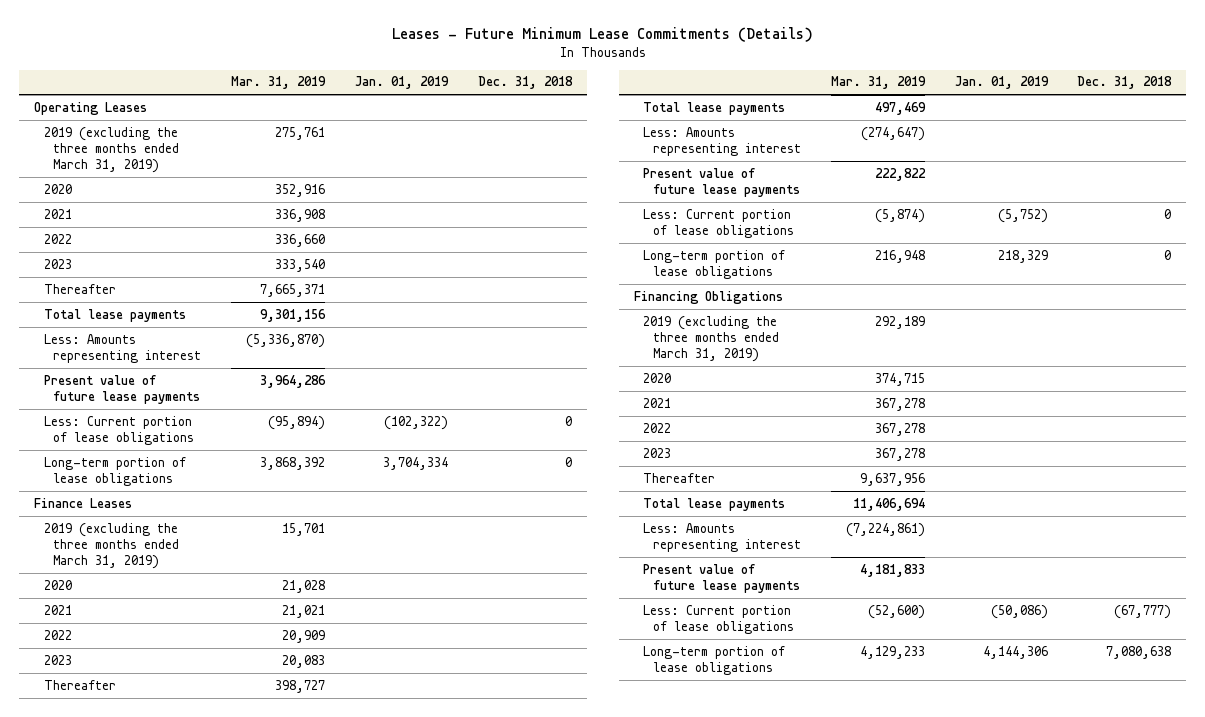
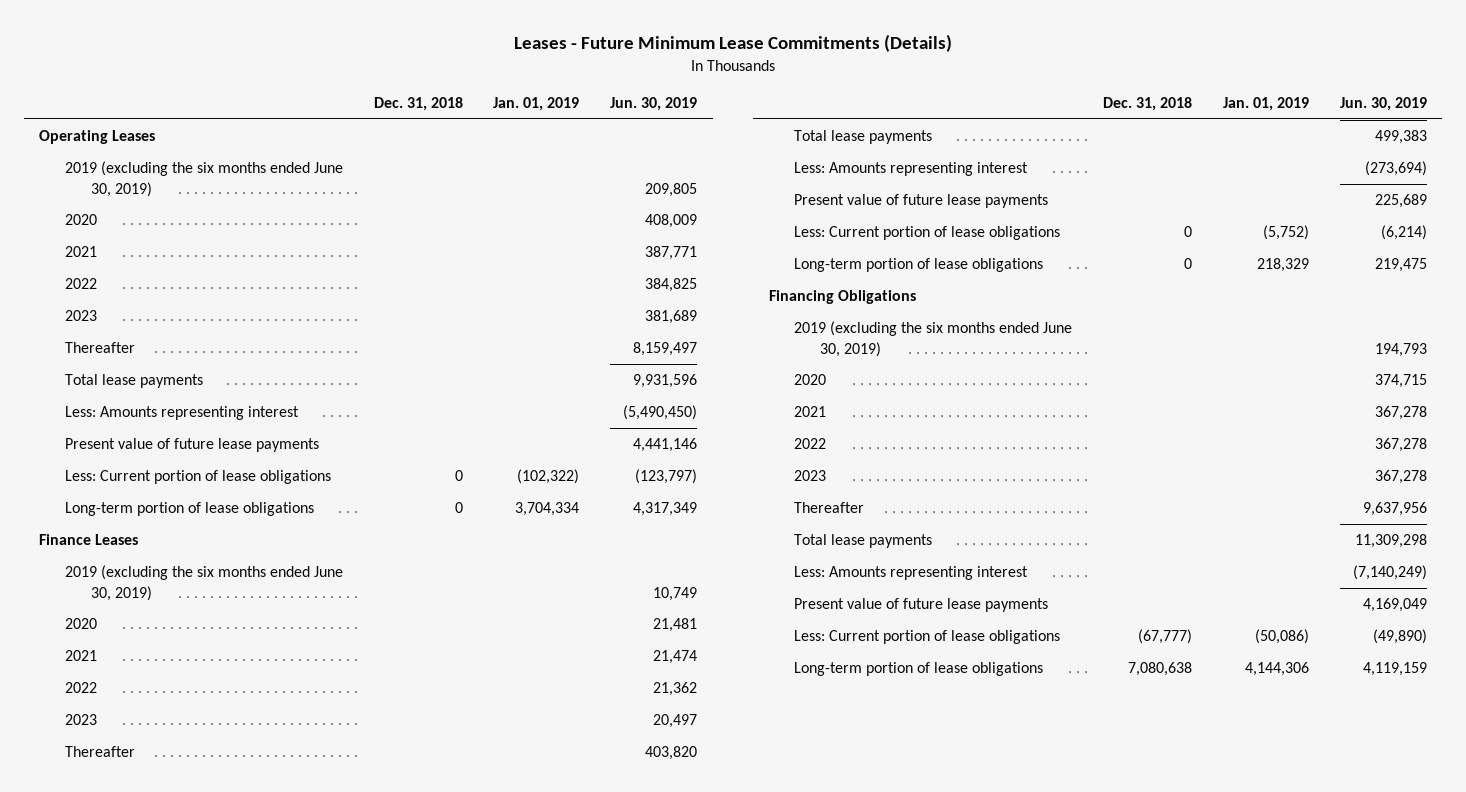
[231,76,327,90] Mar. 31, 2019 -> none
none -> [610,97,698,112] Jun. 30, 2019
[43,126,180,174] 2019 (excluding the three months ended March 31, 2019) -> [64,161,343,197] 2019 (excluding the six months ended June 30, 2019)
[43,522,180,570] 2019 (excluding the three months ended March 31, 2019) -> [64,565,343,601] 2019 (excluding the six months ended June 30, 2019)
[643,315,780,363] 2019 (excluding the three months ended March 31, 2019) -> [794,321,1073,357] 2019 (excluding the six months ended June 30, 2019)

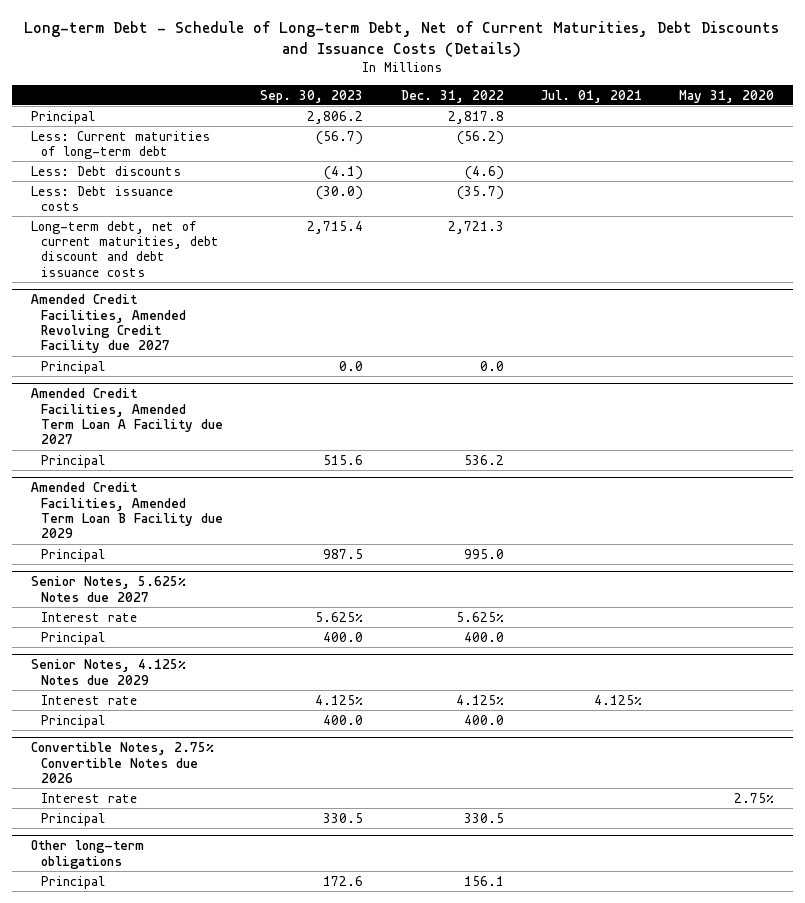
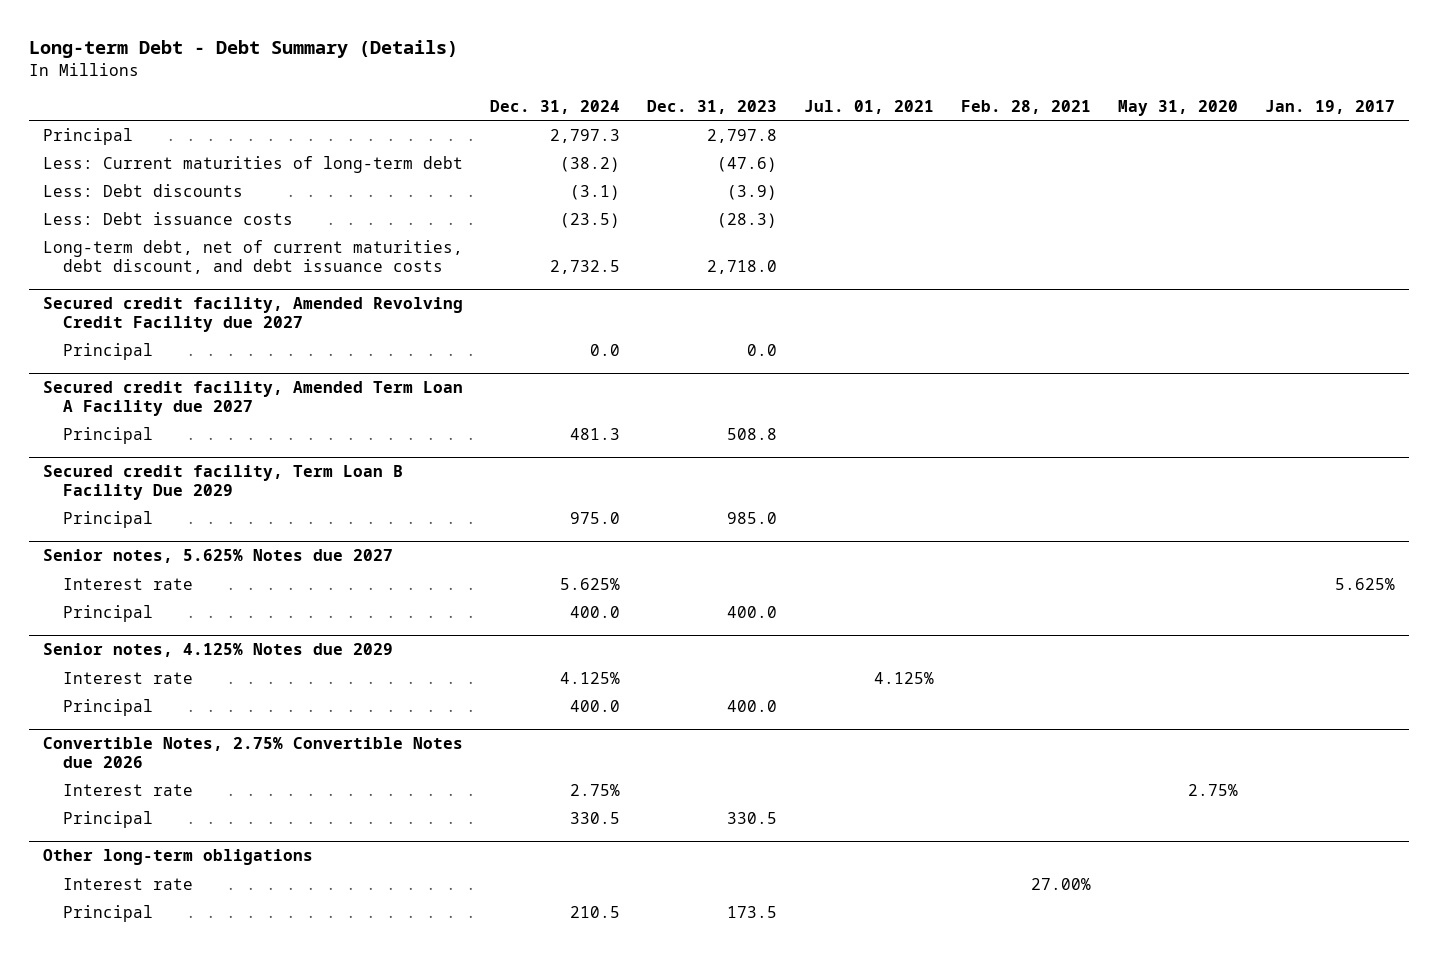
[24,20,780,57] Long-term Debt - Schedule of Long-term Debt, Net of Current Maturities, Debt Discounts and Issuance Costs (Details) -> [29,40,459,59] Long-term Debt - Debt Summary (Details)
[260,89,364,103] Sep. 30, 2023 -> none
[400,89,504,103] Dec. 31, 2022 -> none
none -> [489,99,620,114] Dec. 31, 2024
none -> [646,99,777,114] Dec. 31, 2023
none -> [960,99,1091,114] Feb. 28, 2021
none -> [1265,99,1396,114] Jan. 19, 2017
[30,220,220,277] Long-term debt, net of current maturities, debt discount and debt issuance costs -> [42,239,463,274] Long-term debt, net of current maturities, debt discount, and debt issuance costs
[30,294,187,354] Amended Credit Facilities, Amended Revolving Credit Facility due 2027 -> [42,297,463,332] Secured credit facility, Amended Revolving Credit Facility due 2027
[30,388,224,445] Amended Credit Facilities, Amended Term Loan A Facility due 2027 -> [42,381,463,416] Secured credit facility, Amended Term Loan A Facility due 2027
[30,482,224,539] Amended Credit Facilities, Amended Term Loan B Facility due 2029 -> [42,465,403,500] Secured credit facility, Term Loan B Facility Due 2029
[30,576,186,602] Senior Notes, 5.625% Notes due 2027 -> [42,549,393,564] Senior notes, 5.625% Notes due 2027
[30,659,186,685] Senior Notes, 4.125% Notes due 2029 -> [42,643,393,658] Senior notes, 4.125% Notes due 2029
none -> [63,877,194,890] Interest rate

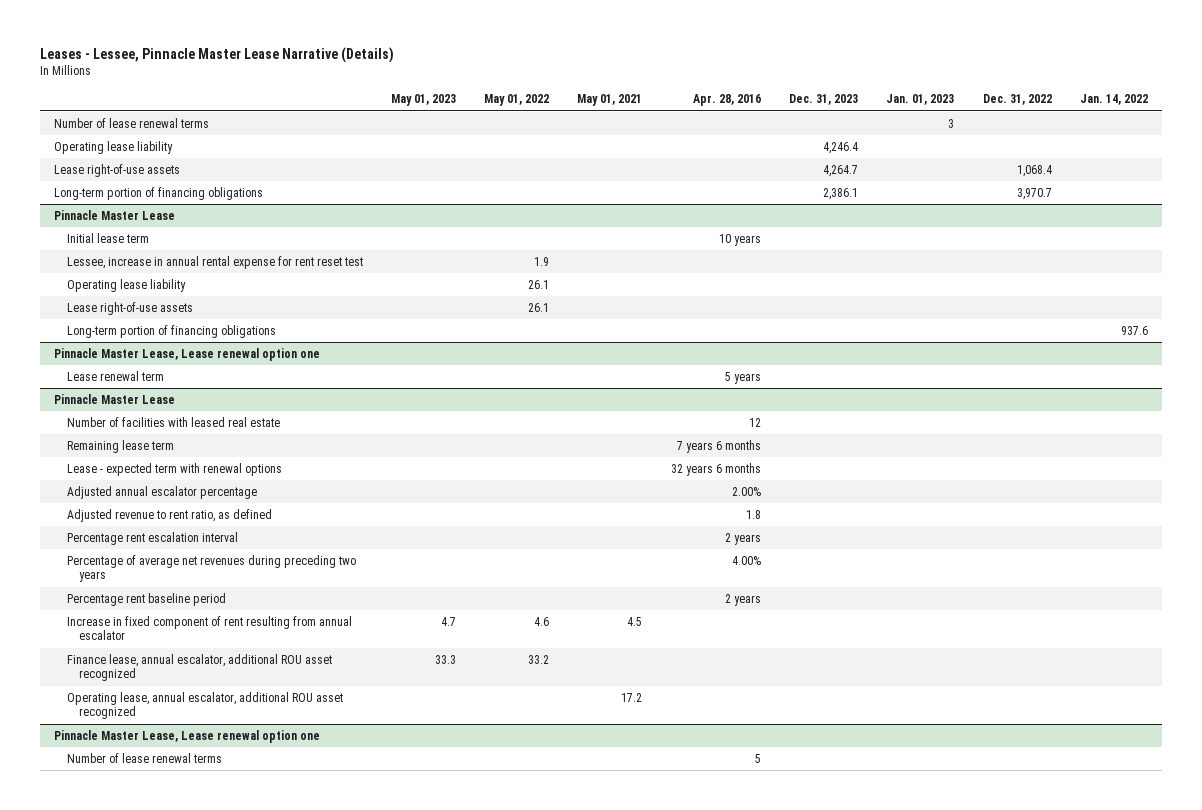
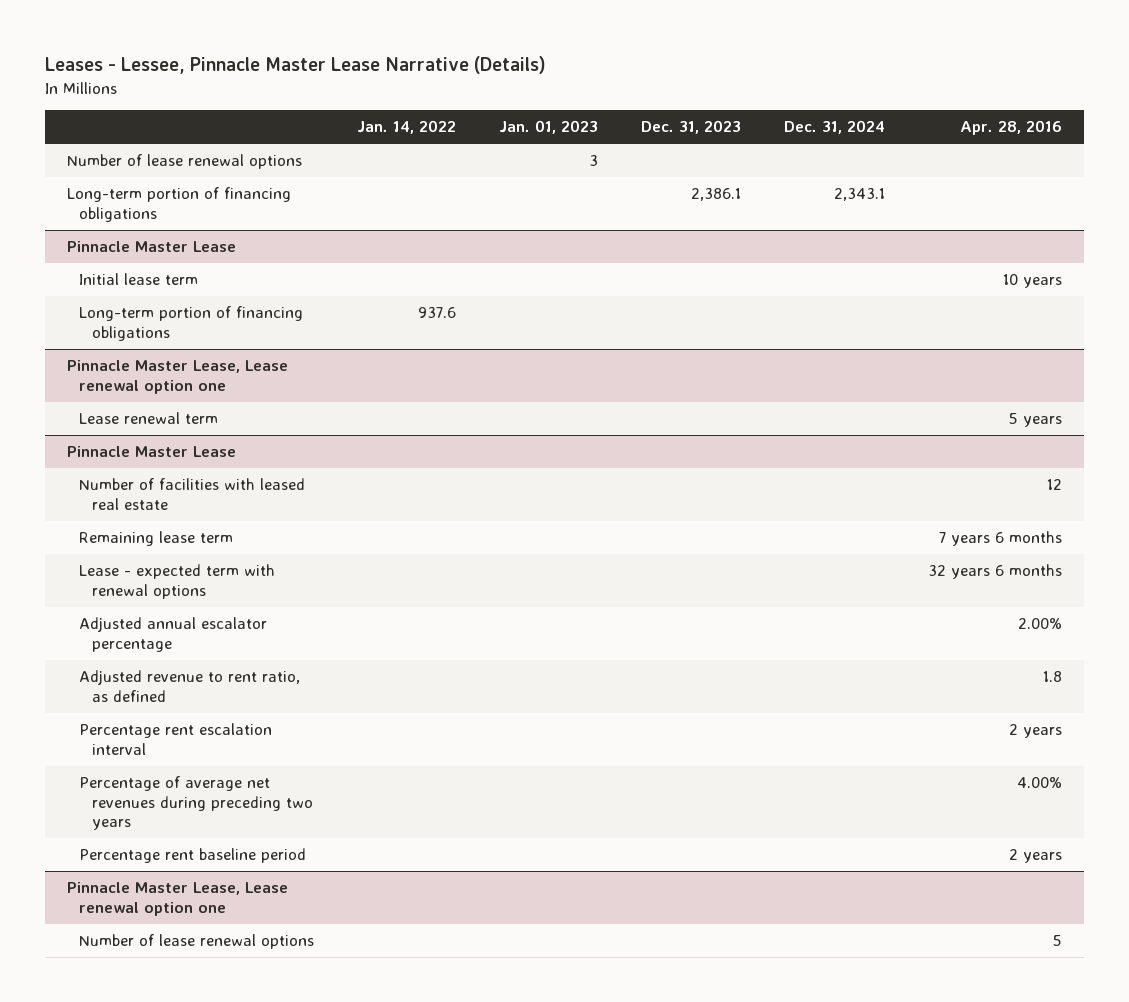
[390,94,456,107] May 01, 2023 -> none
[484,94,550,107] May 01, 2022 -> none
[577,94,643,107] May 01, 2021 -> none
[982,94,1052,106] Dec. 31, 2022 -> none
none -> [784,120,886,135] Dec. 31, 2024
[53,140,173,154] Operating lease liability -> none
[53,163,180,177] Lease right-of-use assets -> none
[53,117,209,128] Number of lease renewal terms -> [66,154,302,170] Number of lease renewal options
[66,255,363,269] Lessee, increase in annual rental expense for rent reset test -> none
[66,278,186,292] Operating lease liability -> none
[66,301,193,315] Lease right-of-use assets -> none
[66,615,352,641] Increase in fixed component of rent resulting from annual escalator -> none
[66,653,332,682] Finance lease, annual escalator, additional ROU asset recognized -> none
[66,691,343,720] Operating lease, annual escalator, additional ROU asset recognized -> none
[66,752,222,763] Number of lease renewal terms -> [79,934,315,950] Number of lease renewal options

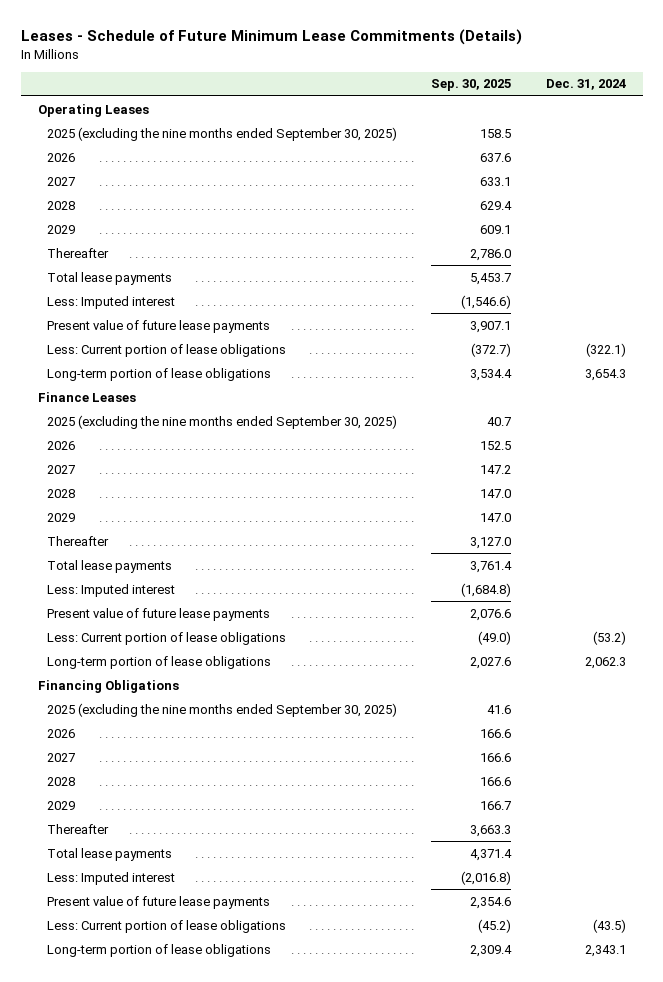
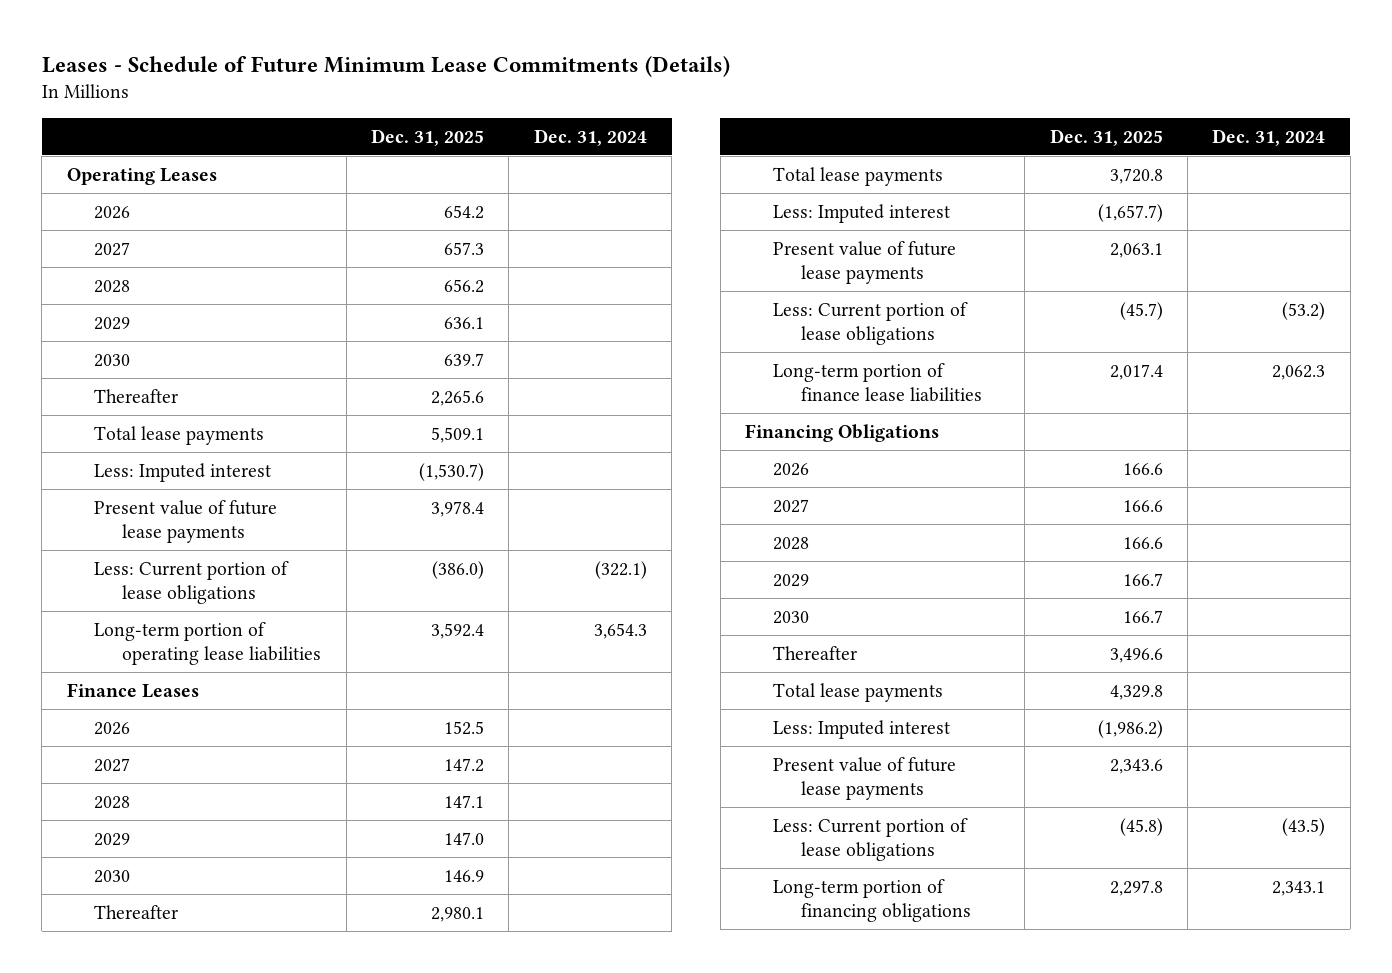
[431,79,512,92] Sep. 30, 2025 -> none
none -> [370,128,484,146] Dec. 31, 2025
[47,126,398,141] 2025 (excluding the nine months ended September 30, 2025) -> none
none -> [94,353,131,367] 2030
[47,367,272,381] Long-term portion of lease obligations -> [94,621,322,665] Long-term portion of operating lease liabilities
[47,414,398,429] 2025 (excluding the nine months ended September 30, 2025) -> none
none -> [94,869,131,883] 2030
[47,655,272,669] Long-term portion of lease obligations -> [772,362,982,402] Long-term portion of finance lease liabilities
[47,702,398,717] 2025 (excluding the nine months ended September 30, 2025) -> none
none -> [772,610,809,624] 2030
[47,943,272,957] Long-term portion of lease obligations -> [772,878,971,922] Long-term portion of financing obligations

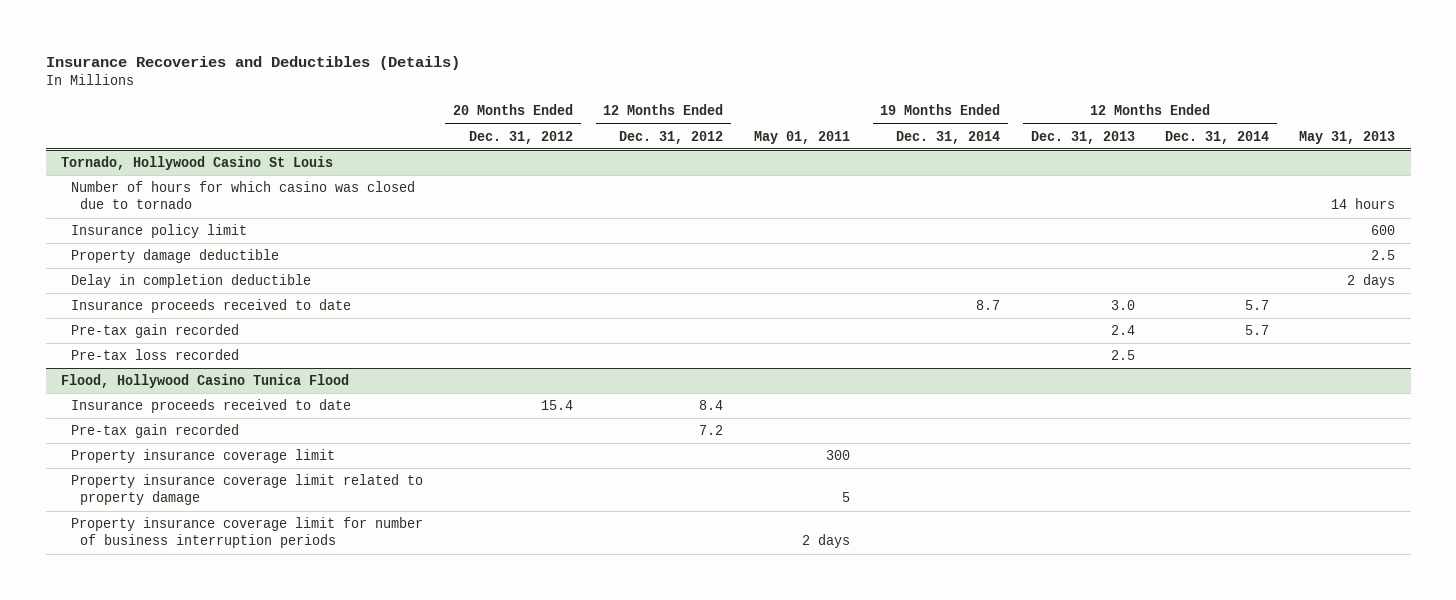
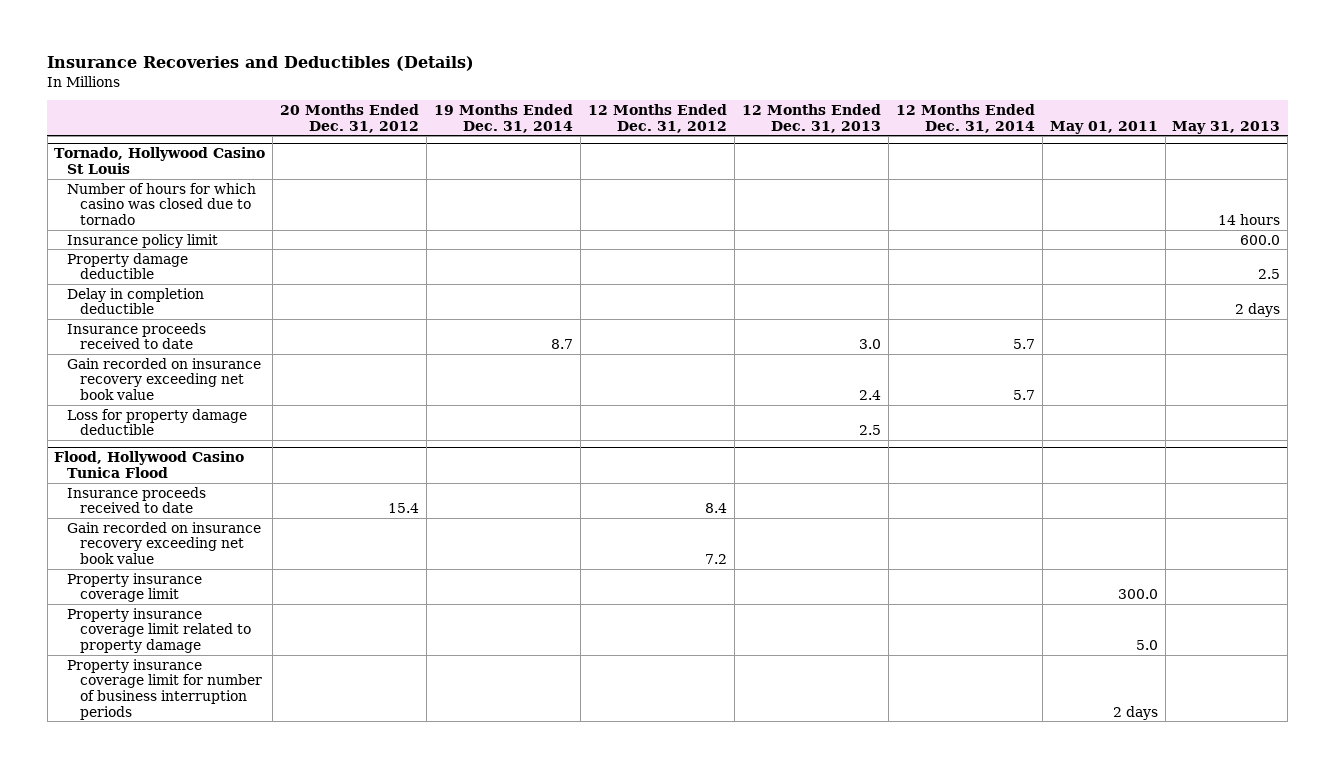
[1371,225,1396,236] 600 -> [1240,234,1281,245] 600.0
[70,324,239,339] Pre-tax gain recorded -> [67,357,262,401] Gain recorded on insurance recovery exceeding net book value
[70,349,239,361] Pre-tax loss recorded -> [67,408,248,436] Loss for property damage deductible
[70,424,239,439] Pre-tax gain recorded -> [67,521,262,565] Gain recorded on insurance recovery exceeding net book value
[825,450,850,461] 300 -> [1117,589,1158,600] 300.0
[841,492,850,503] 5 -> [1135,640,1158,651] 5.0

